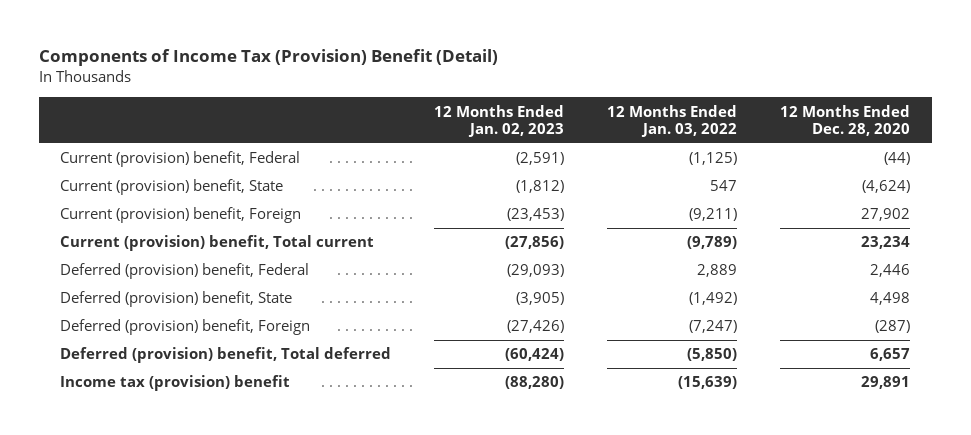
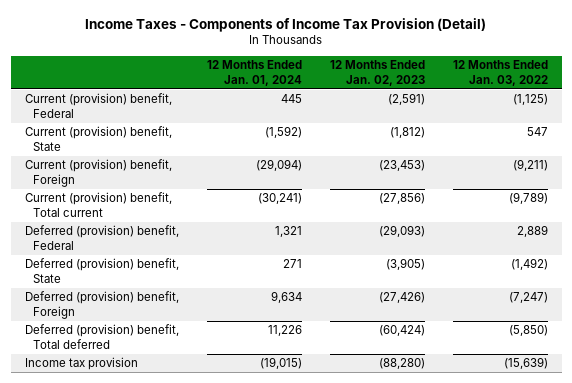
[38,49,498,67] Components of Income Tax (Provision) Benefit (Detail) -> [85,17,487,32] Income Taxes - Components of Income Tax Provision (Detail)
[780,104,911,137] 12 Months Ended Dec. 28, 2020 -> none
none -> [206,60,302,86] 12 Months Ended Jan. 01, 2024
[60,375,291,392] Income tax (provision) benefit -> [24,357,138,371] Income tax provision

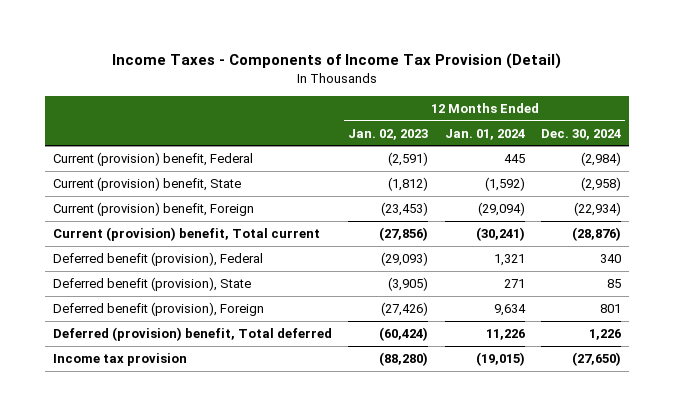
[452,60,548,86] 12 Months Ended Jan. 03, 2022 -> none
none -> [541,128,622,140] Dec. 30, 2024
[24,225,179,250] Deferred (provision) benefit, Federal -> [52,252,263,267] Deferred benefit (provision), Federal
[24,258,179,283] Deferred (provision) benefit, State -> [52,277,251,292] Deferred benefit (provision), State
[24,291,179,319] Deferred (provision) benefit, Foreign -> [52,302,264,317] Deferred benefit (provision), Foreign

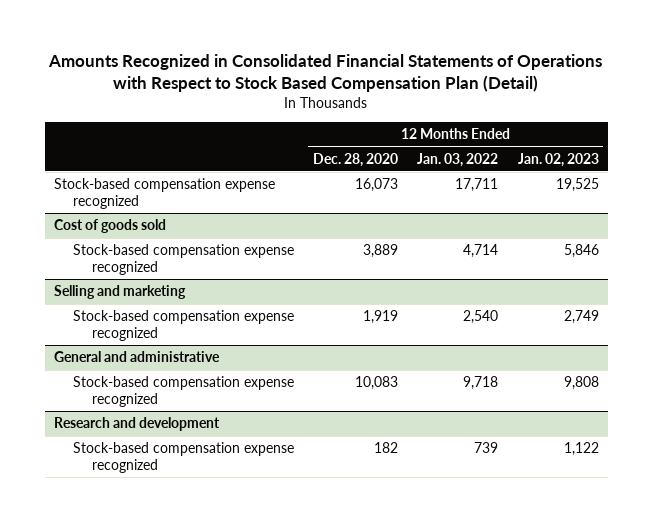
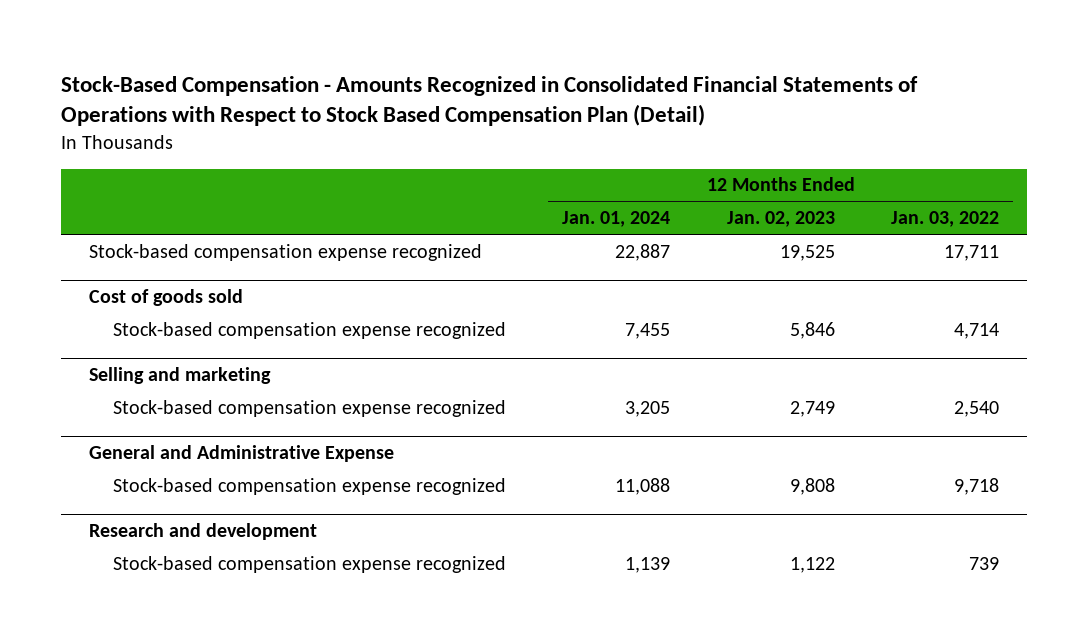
[48,53,603,92] Amounts Recognized in Consolidated Financial Statements of Operations with Respect to Stock Based Compensation Plan (Detail) -> [61,75,919,127] Stock-Based Compensation - Amounts Recognized in Consolidated Financial Statements of Operations with Respect to Stock Based Compensation Plan (Detail)
[313,152,399,167] Dec. 28, 2020 -> none
none -> [562,211,671,228] Jan. 01, 2024
[54,351,221,363] General and administrative -> [89,445,395,463] General and Administrative Expense

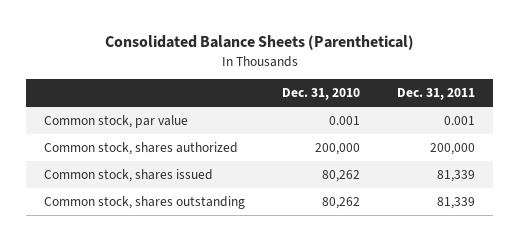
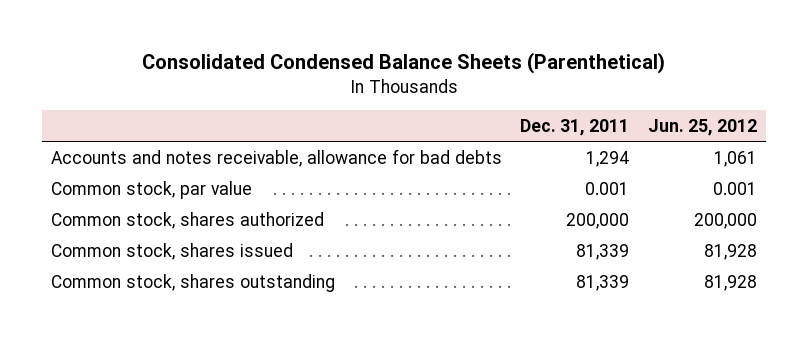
[104,35,414,51] Consolidated Balance Sheets (Parenthetical) -> [141,52,665,75] Consolidated Condensed Balance Sheets (Parenthetical)
[282,88,361,101] Dec. 31, 2010 -> none
none -> [647,118,757,136] Jun. 25, 2012
none -> [51,148,503,167] Accounts and notes receivable, allowance for bad debts

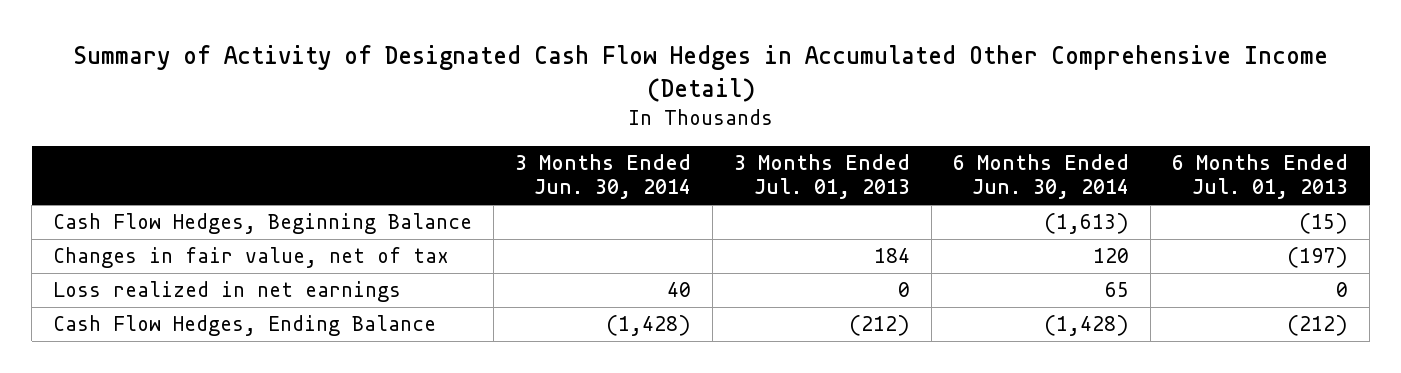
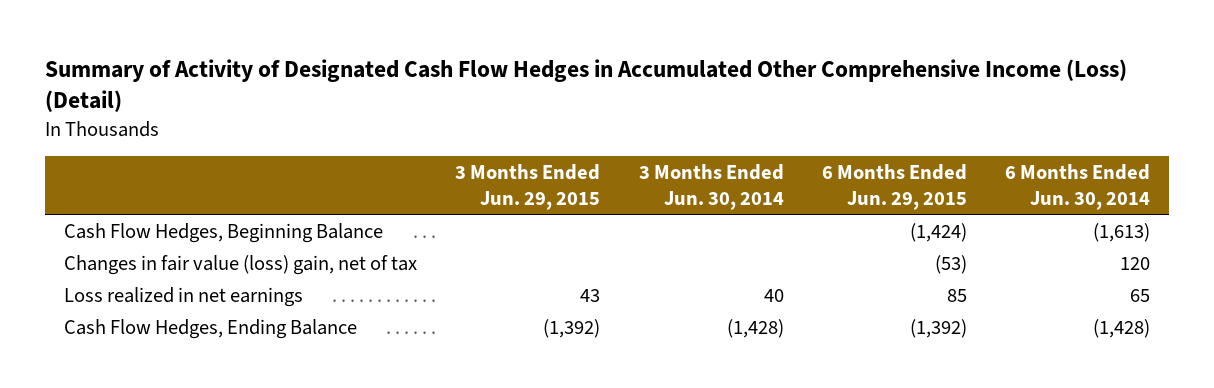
[72,45,1328,102] Summary of Activity of Designated Cash Flow Hedges in Accumulated Other Comprehensive Income (Detail) -> [45,58,1128,113] Summary of Activity of Designated Cash Flow Hedges in Accumulated Other Comprehensive Income (Loss) (Detail)
[734,154,911,200] 3 Months Ended Jul. 01, 2013 -> none
[1172,154,1349,200] 6 Months Ended Jul. 01, 2013 -> none
none -> [455,163,601,211] 3 Months Ended Jun. 29, 2015
none -> [821,163,967,211] 6 Months Ended Jun. 29, 2015
[53,247,450,269] Changes in fair value, net of tax -> [64,254,418,275] Changes in fair value (loss) gain, net of tax

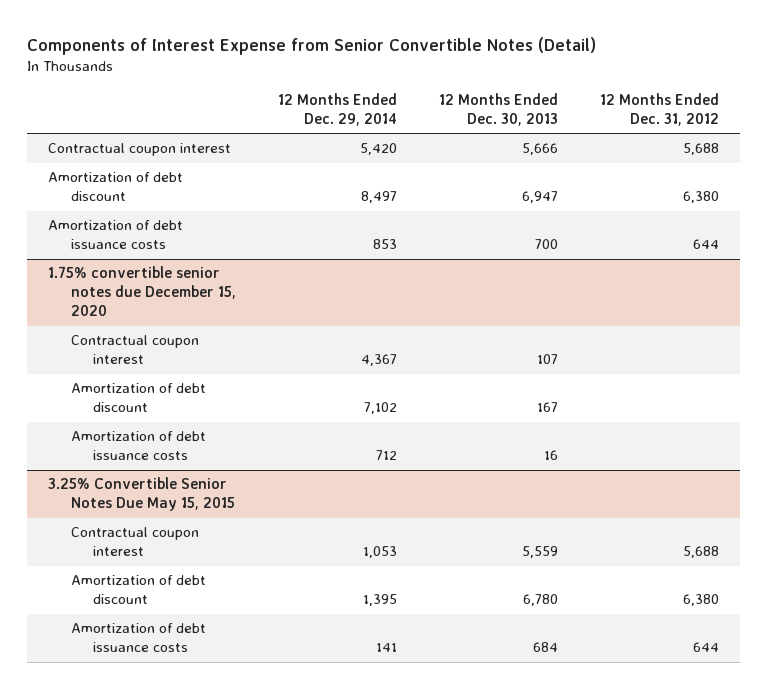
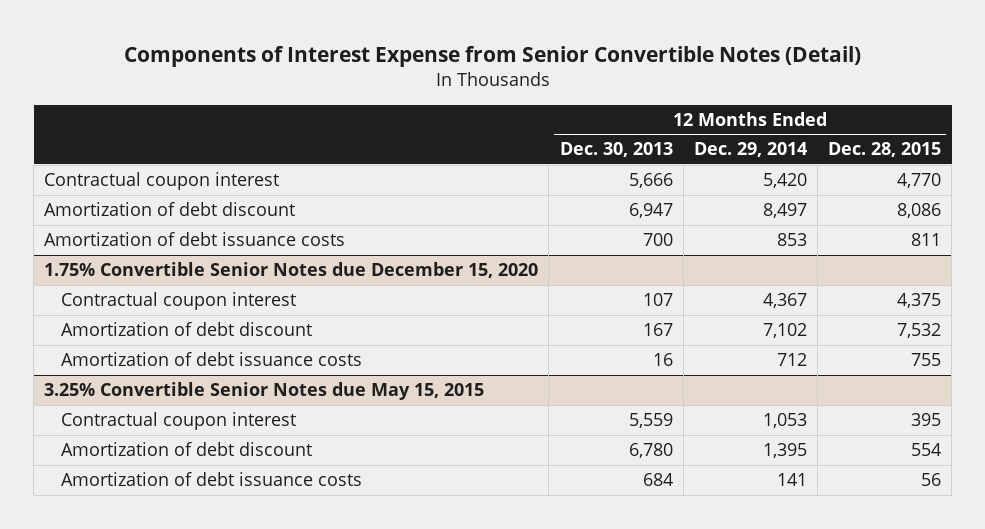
[600,93,720,127] 12 Months Ended Dec. 31, 2012 -> none
none -> [827,142,941,158] Dec. 28, 2015
[48,266,236,317] 1.75% convertible senior notes due December 15, 2020 -> [44,262,539,279] 1.75% Convertible Senior Notes due December 15, 2020
[48,477,235,512] 3.25% Convertible Senior Notes Due May 15, 2015 -> [44,382,485,401] 3.25% Convertible Senior Notes due May 15, 2015

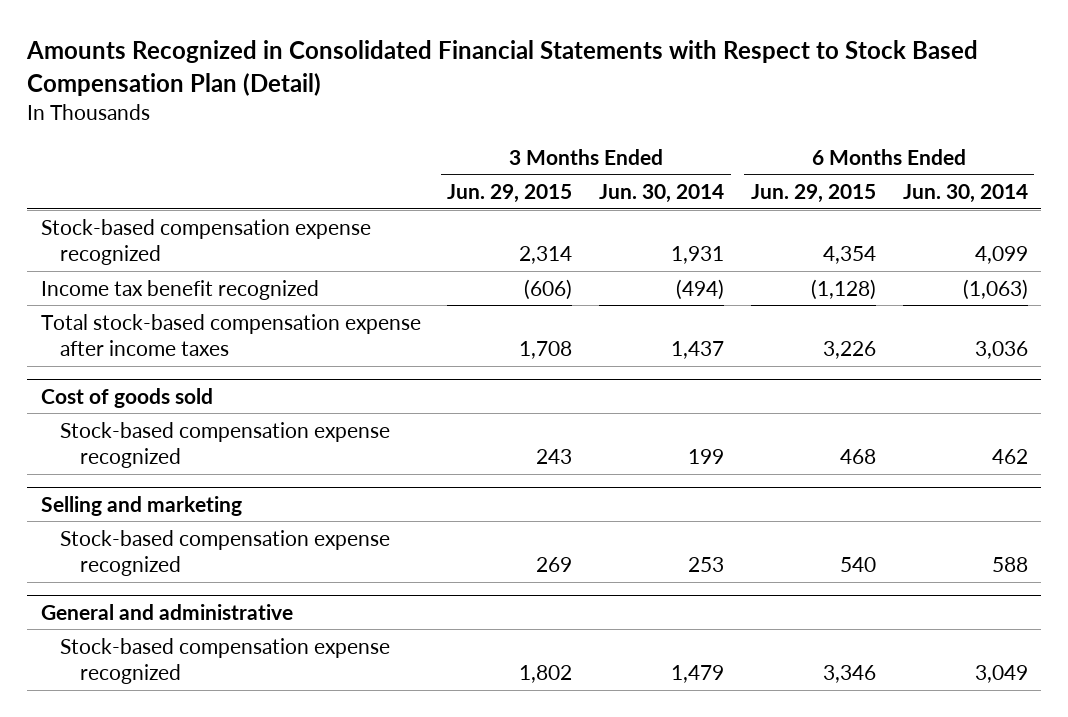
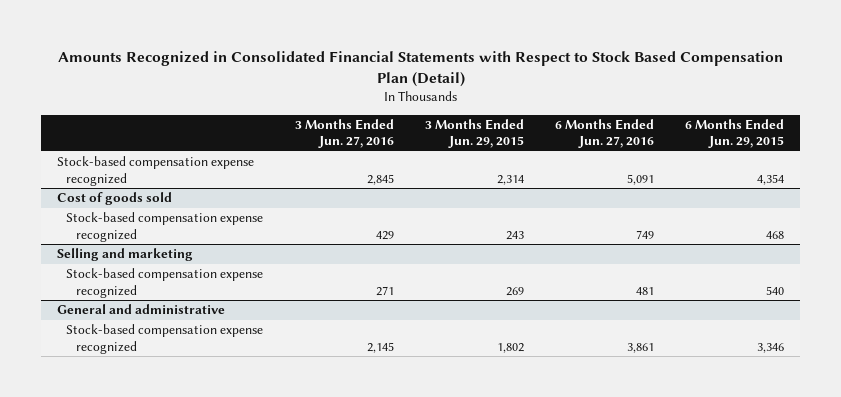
[599,184,725,204] Jun. 30, 2014 -> none
[902,184,1028,204] Jun. 30, 2014 -> none
none -> [294,118,394,149] 3 Months Ended Jun. 27, 2016
none -> [555,118,655,149] 6 Months Ended Jun. 27, 2016
[40,279,319,300] Income tax benefit recognized -> none
[40,313,421,357] Total stock-based compensation expense after income taxes -> none

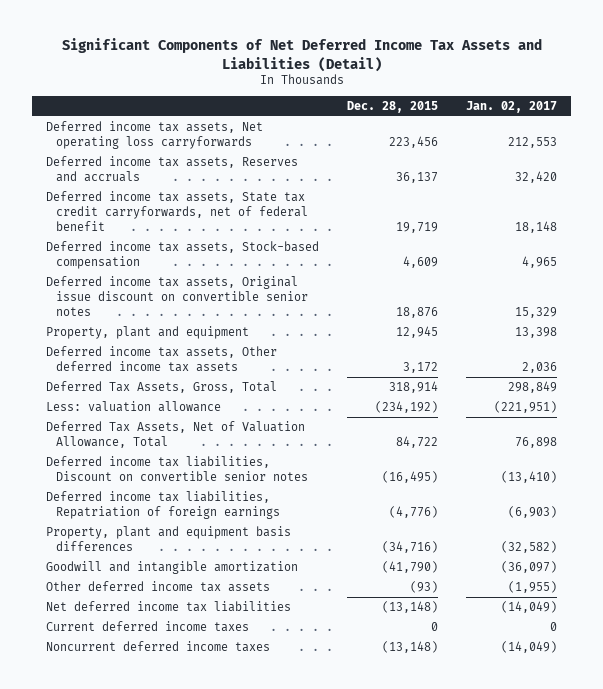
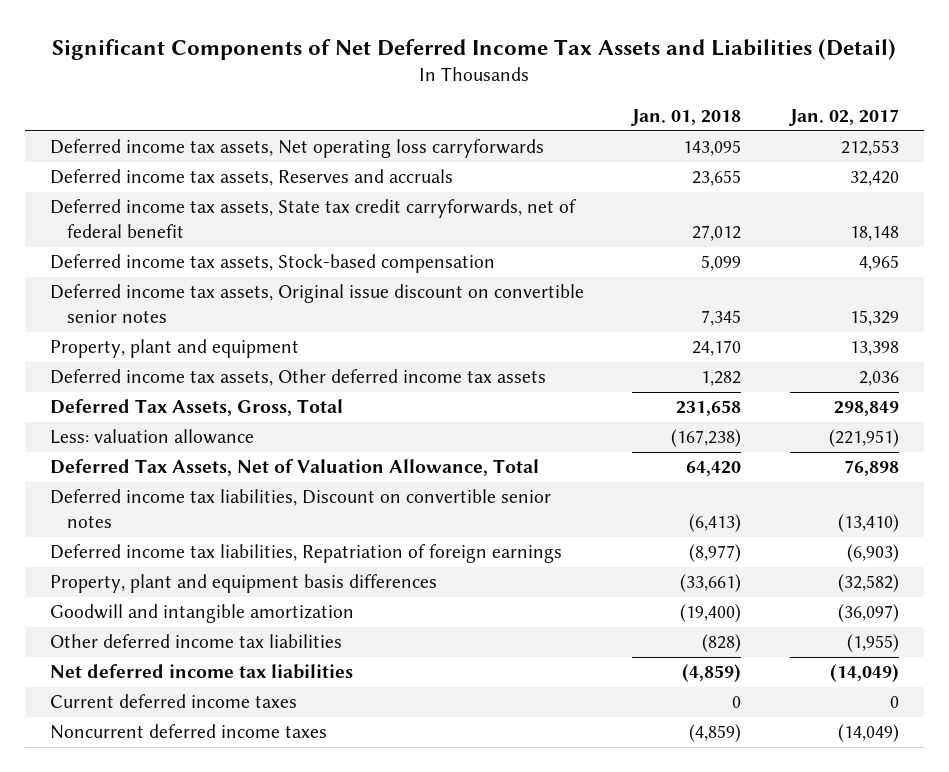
[347,101,439,114] Dec. 28, 2015 -> none
none -> [631,109,742,127] Jan. 01, 2018
[46,581,271,593] Other deferred income tax assets -> [49,634,342,649] Other deferred income tax liabilities

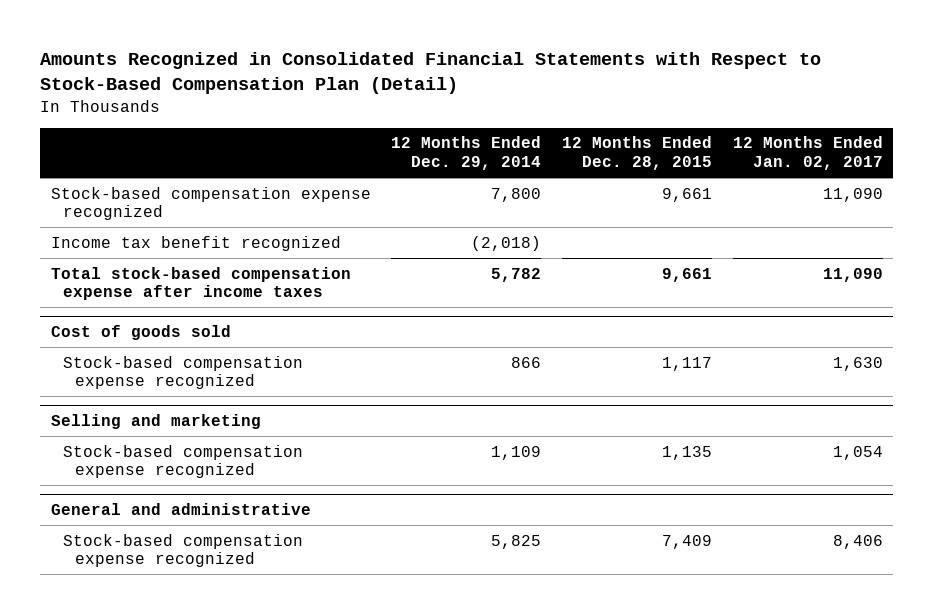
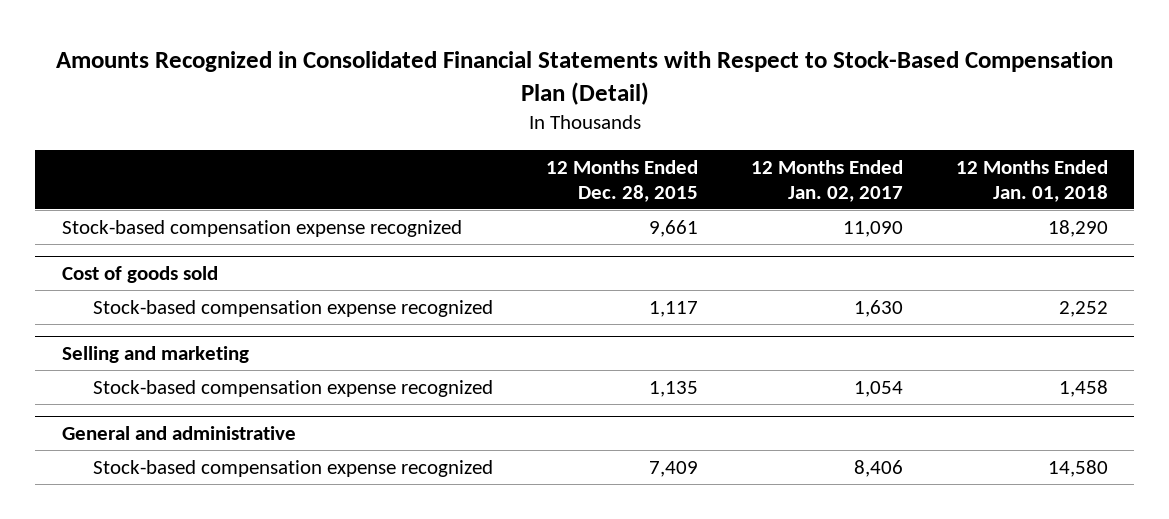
[391,136,542,171] 12 Months Ended Dec. 29, 2014 -> none
none -> [955,160,1108,202] 12 Months Ended Jan. 01, 2018
[50,235,341,251] Income tax benefit recognized -> none
[50,266,351,301] Total stock-based compensation expense after income taxes -> none

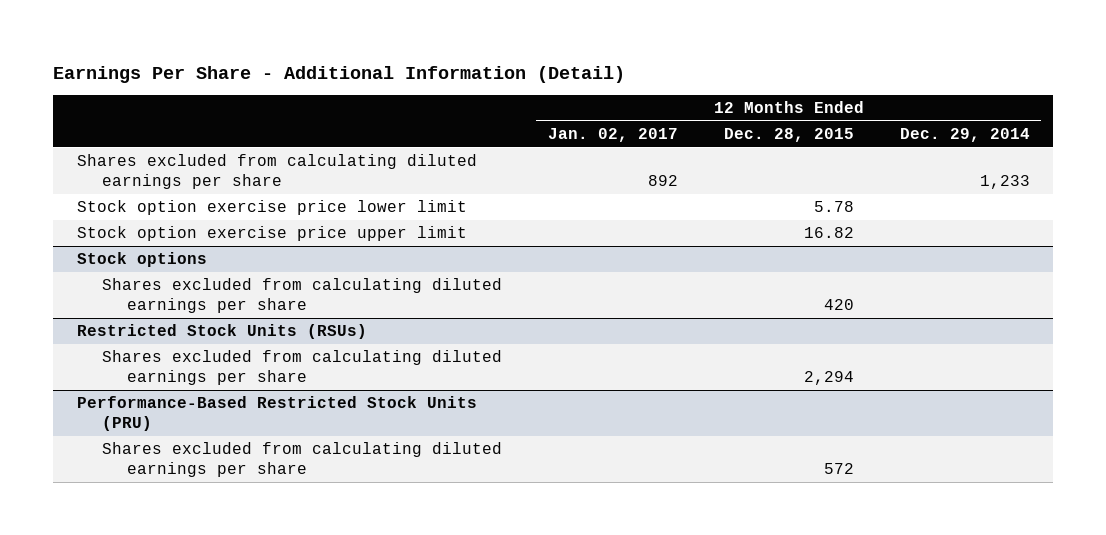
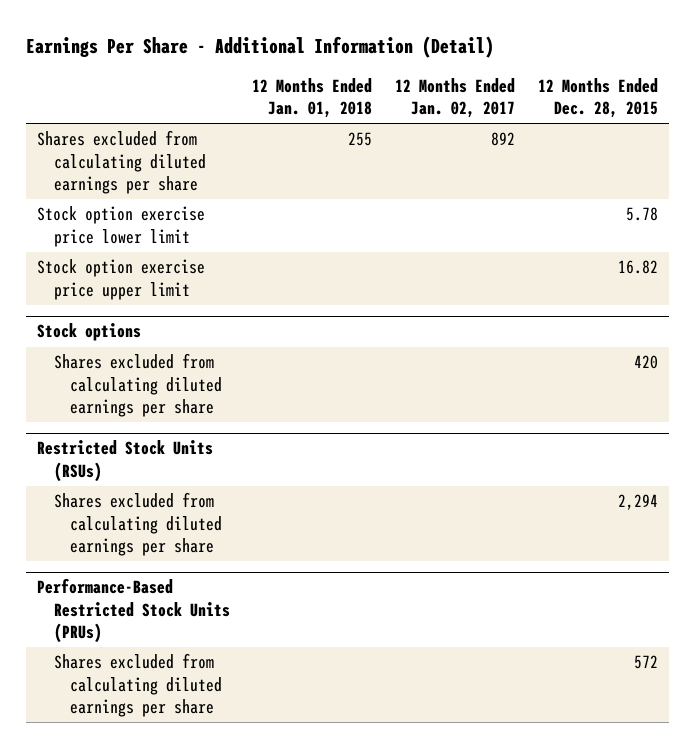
[899,128,1030,143] Dec. 29, 2014 -> none
none -> [252,77,373,119] 12 Months Ended Jan. 01, 2018
[76,396,477,432] Performance-Based Restricted Stock Units (PRU) -> [37,578,230,644] Performance-Based Restricted Stock Units (PRUs)

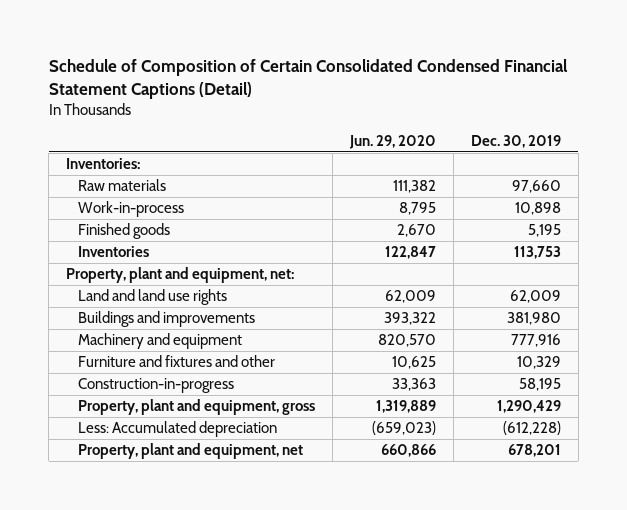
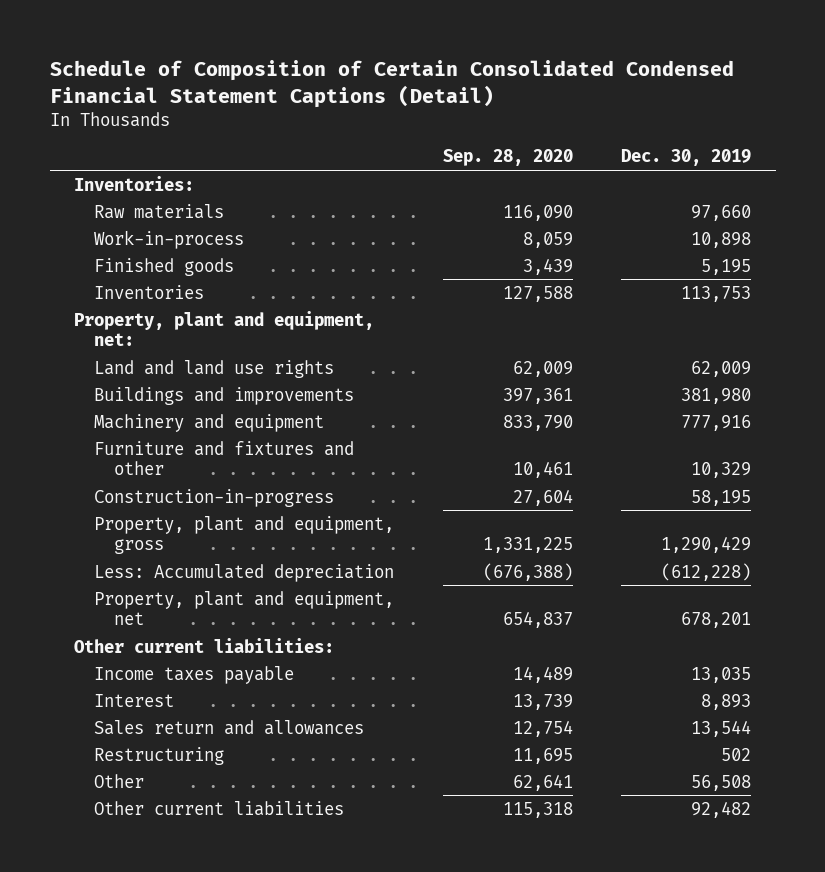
[348,135,436,150] Jun. 29, 2020 -> none
none -> [442,149,573,167] Sep. 28, 2020
none -> [74,637,335,653] Other current liabilities:
none -> [94,665,295,684] Income taxes payable
none -> [94,693,175,707] Interest
none -> [94,719,365,735] Sales return and allowances
none -> [94,746,225,765] Restructuring
none -> [94,773,145,788] Other
none -> [94,800,345,816] Other current liabilities

